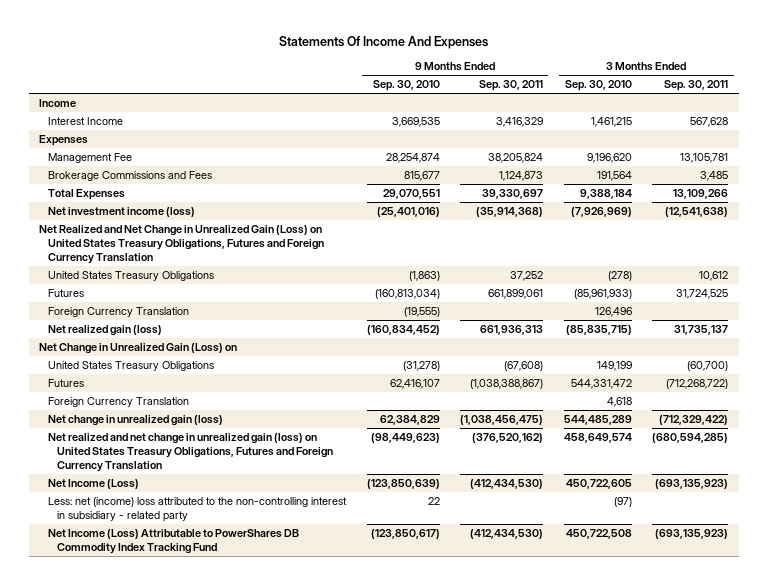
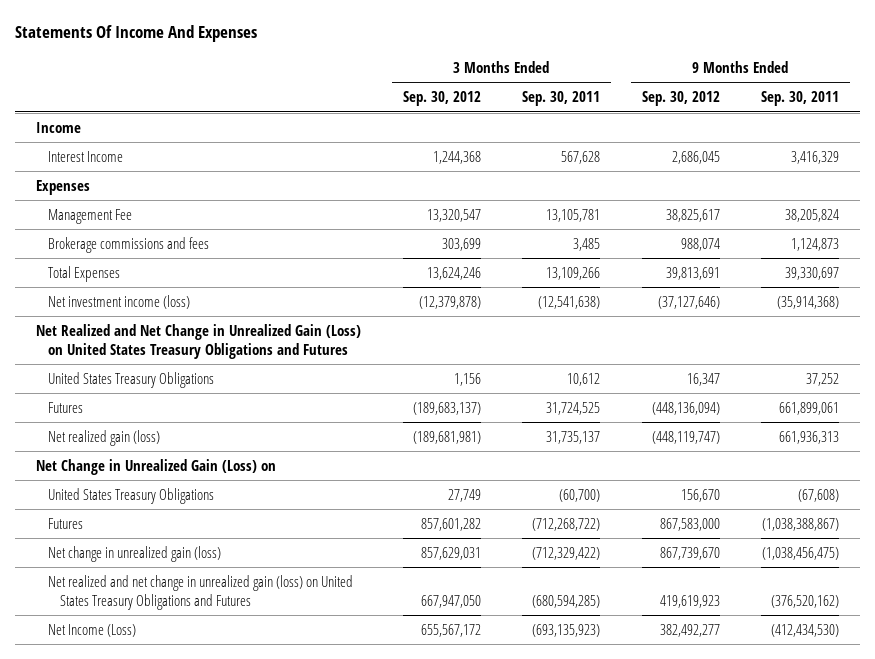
[372,80,440,92] Sep. 30, 2010 -> none
[564,80,632,92] Sep. 30, 2010 -> none
none -> [402,91,481,107] Sep. 30, 2012
none -> [641,91,720,107] Sep. 30, 2012
[48,171,213,182] Brokerage Commissions and Fees -> [48,236,210,253] Brokerage commissions and fees
[39,225,325,264] Net Realized and Net Change in Unrealized Gain (Loss) on United States Treasury Obligations, Futures and Foreign Currency Translation -> [36,323,362,359] Net Realized and Net Change in Unrealized Gain (Loss) on United States Treasury Obligations and Futures
[48,307,190,318] Foreign Currency Translation -> none
[48,397,190,408] Foreign Currency Translation -> none
[48,433,334,472] Net realized and net change in unrealized gain (loss) on United States Treasury Obligations, Futures and Foreign Currency Translation -> [48,574,354,610] Net realized and net change in unrealized gain (loss) on United States Treasury Obligations and Futures
[48,497,348,522] Less: net (income) loss attributed to the non-controlling interest in subsidiary - related party -> none
[48,529,300,554] Net Income (Loss) Attributable to PowerShares DB Commodity Index Tracking Fund -> none

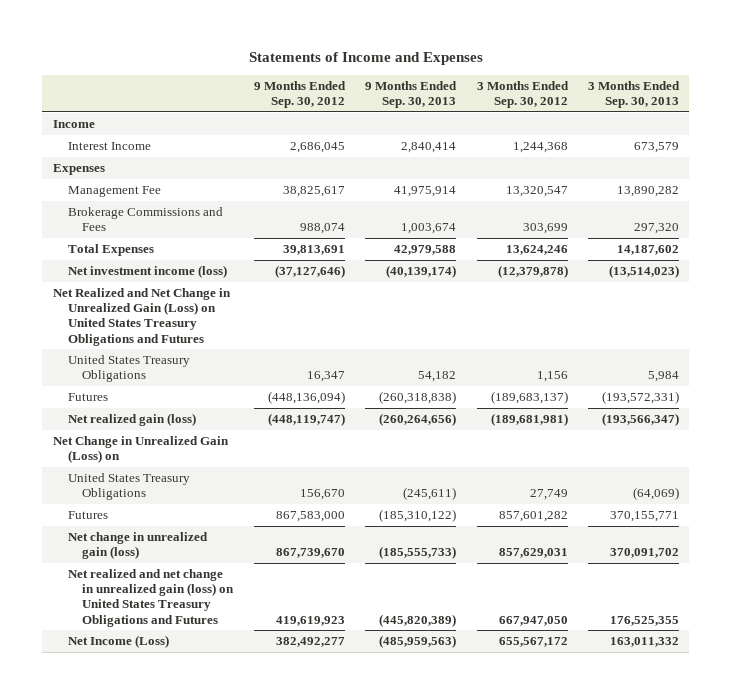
[15,25,258,43] Statements Of Income And Expenses -> [248,52,483,66] Statements of Income and Expenses
[522,91,601,107] Sep. 30, 2011 -> none
[761,91,840,107] Sep. 30, 2011 -> none
none -> [365,81,458,109] 9 Months Ended Sep. 30, 2013
none -> [587,81,680,109] 3 Months Ended Sep. 30, 2013
[48,236,210,253] Brokerage commissions and fees -> [67,206,223,232] Brokerage Commissions and Fees

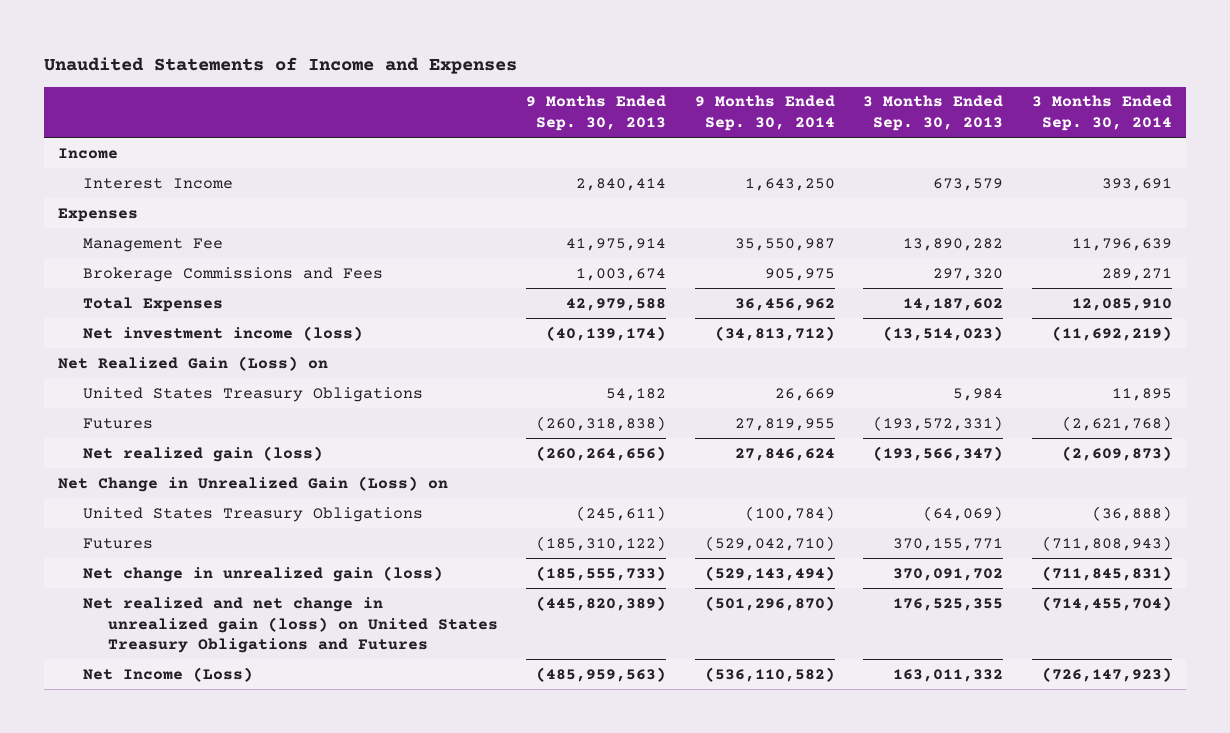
[248,52,483,66] Statements of Income and Expenses -> [44,57,518,75] Unaudited Statements of Income and Expenses
[253,81,346,109] 9 Months Ended Sep. 30, 2012 -> none
[476,81,569,109] 3 Months Ended Sep. 30, 2012 -> none
none -> [694,95,835,132] 9 Months Ended Sep. 30, 2014
none -> [1031,95,1172,132] 3 Months Ended Sep. 30, 2014
[52,287,231,346] Net Realized and Net Change in Unrealized Gain (Loss) on United States Treasury Obligations and Futures -> [58,355,329,371] Net Realized Gain (Loss) on

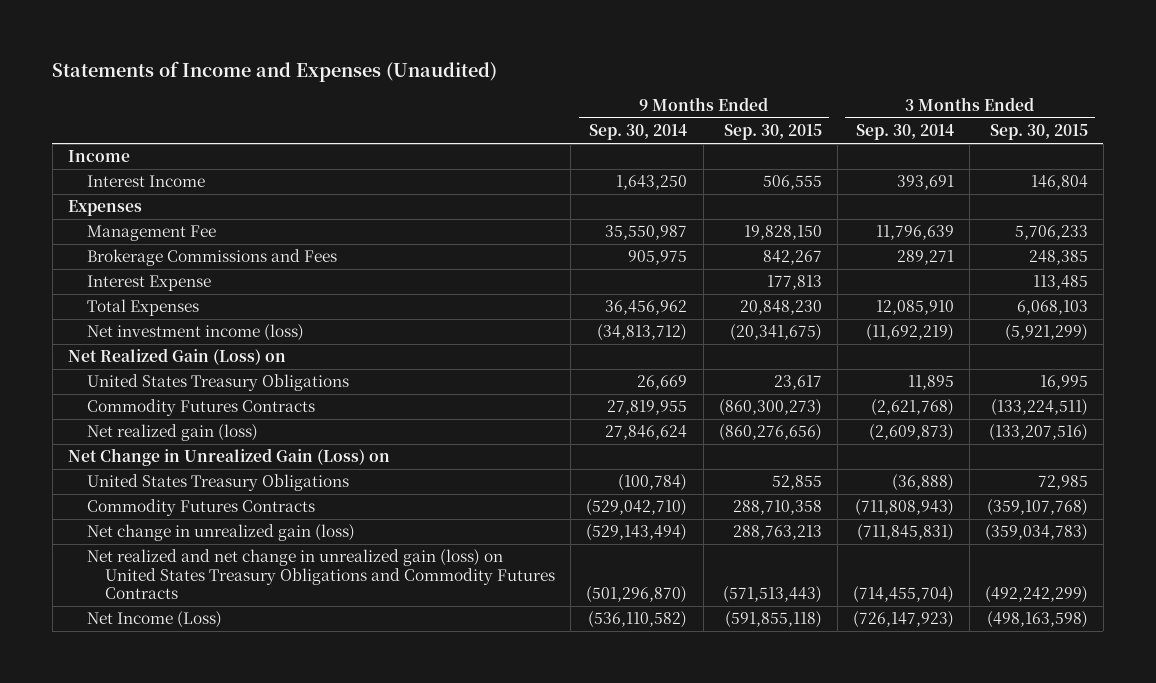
[44,57,518,75] Unaudited Statements of Income and Expenses -> [52,60,498,82] Statements of Income and Expenses (Unaudited)
[526,95,667,132] 9 Months Ended Sep. 30, 2013 -> none
[863,95,1004,132] 3 Months Ended Sep. 30, 2013 -> none
none -> [723,124,822,141] Sep. 30, 2015
none -> [989,124,1088,141] Sep. 30, 2015
none -> [86,275,211,292] Interest Expense
[82,417,153,429] Futures -> [86,399,315,417] Commodity Futures Contracts
[82,537,153,549] Futures -> [86,499,315,517] Commodity Futures Contracts
[82,596,498,654] Net realized and net change in unrealized gain (loss) on United States Treasury Obligations and Futures -> [86,549,556,600] Net realized and net change in unrealized gain (loss) on United States Treasury Obligations and Commodity Futures Contracts

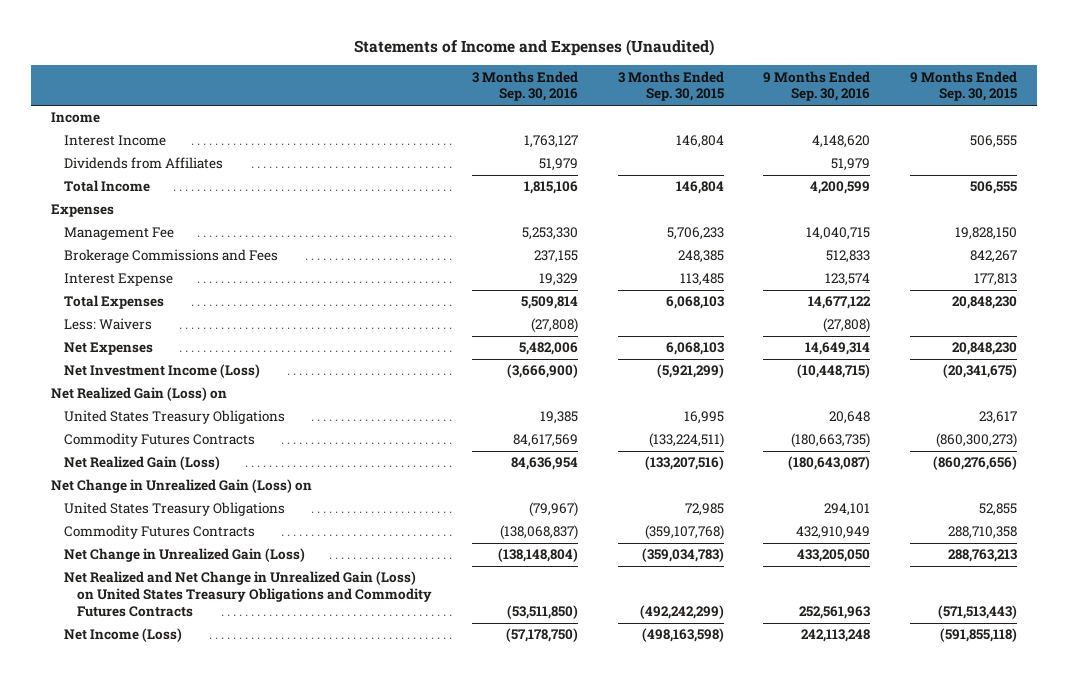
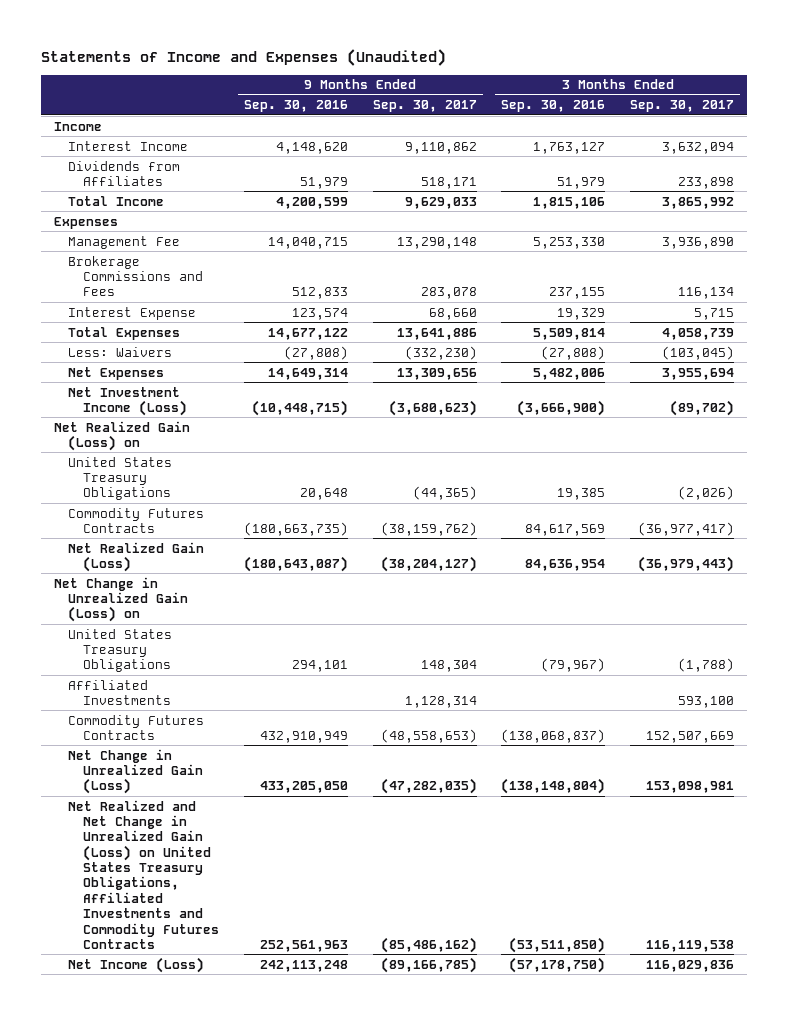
[617,70,724,102] 3 Months Ended Sep. 30, 2015 -> none
[910,70,1018,102] 9 Months Ended Sep. 30, 2015 -> none
none -> [372,100,477,113] Sep. 30, 2017
none -> [630,100,735,113] Sep. 30, 2017
none -> [68,679,172,705] Affiliated Investments
[63,571,433,618] Net Realized and Net Change in Unrealized Gain (Loss) on United States Treasury Obligations and Commodity Futures Contracts -> [68,799,220,949] Net Realized and Net Change in Unrealized Gain (Loss) on United States Treasury Obligations, Affiliated Investments and Commodity Futures Contracts

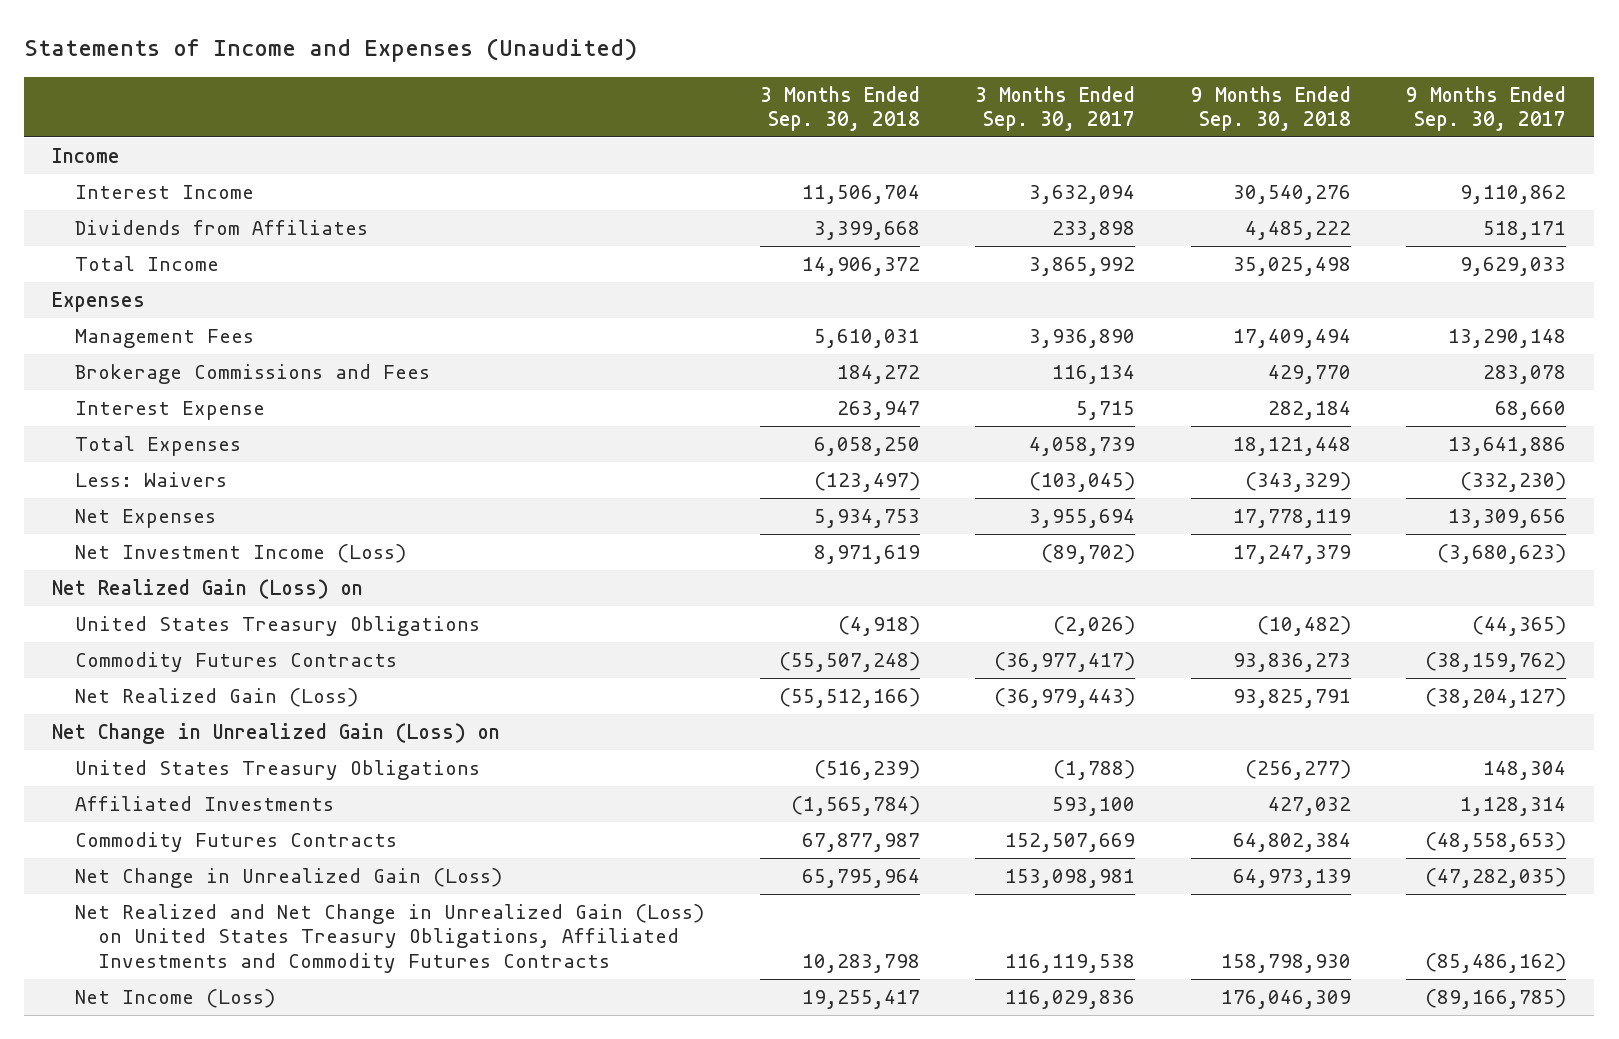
[243,100,348,113] Sep. 30, 2016 -> none
[501,100,606,113] Sep. 30, 2016 -> none
none -> [759,85,920,132] 3 Months Ended Sep. 30, 2018
none -> [1190,85,1351,132] 9 Months Ended Sep. 30, 2018
[68,235,181,249] Management Fee -> [75,328,255,348] Management Fees

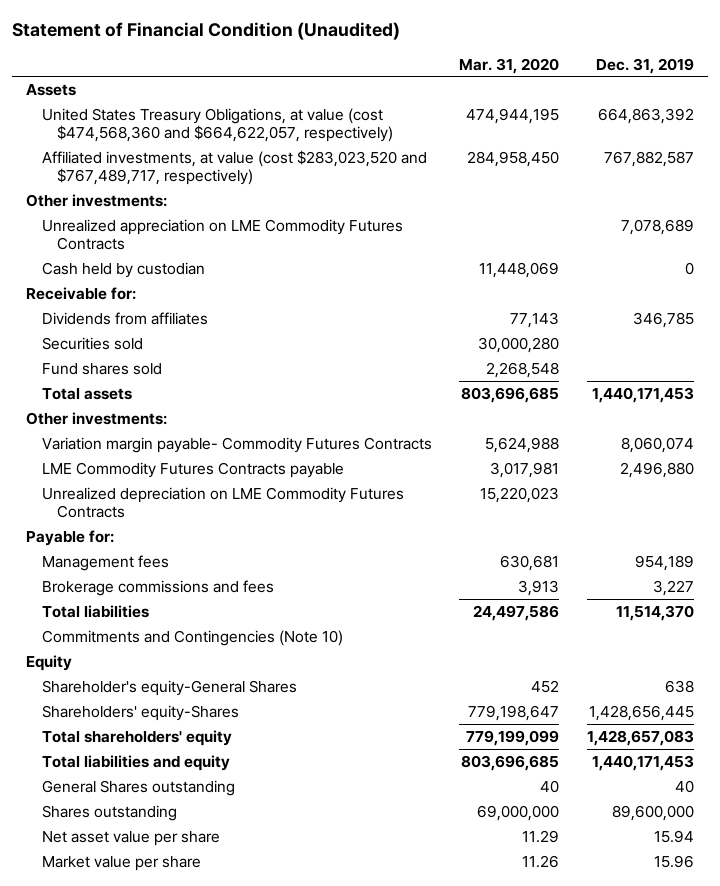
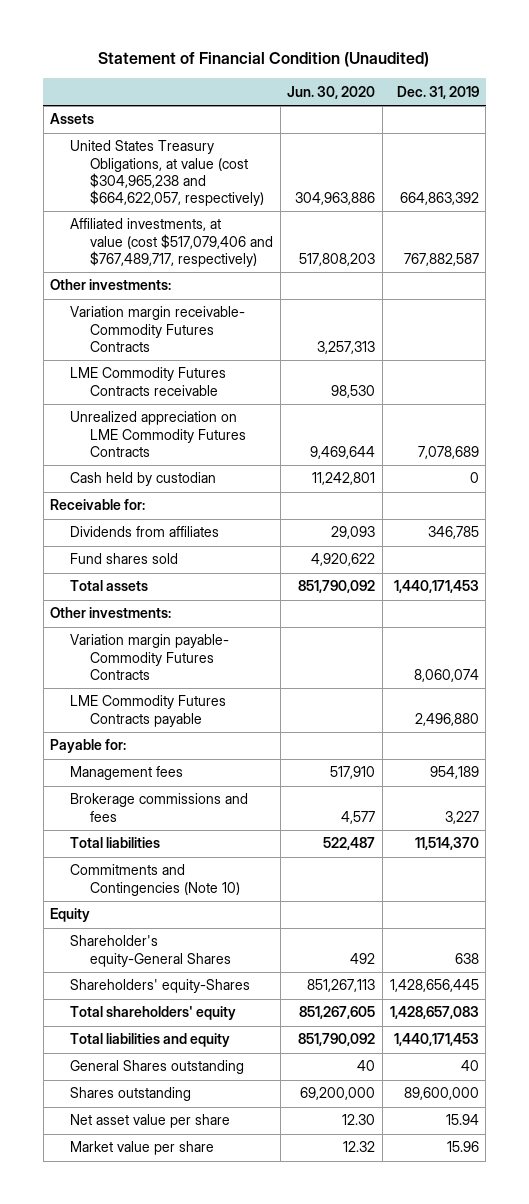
[459,57,560,74] Mar. 31, 2020 -> none
none -> [287,85,376,99] Jun. 30, 2020
[41,107,393,143] United States Treasury Obligations, at value (cost $474,568,360 and $664,622,057, respectively) -> [70,140,265,207] United States Treasury Obligations, at value (cost $304,965,238 and $664,622,057, respectively)
[41,149,427,186] Affiliated investments, at value (cost $283,023,520 and $767,489,717, respectively) -> [70,218,274,267] Affiliated investments, at value (cost $517,079,406 and $767,489,717, respectively)
none -> [70,306,246,352] Variation margin receivable- Commodity Futures Contracts
none -> [70,367,227,396] LME Commodity Futures Contracts receivable
[41,336,143,350] Securities sold -> none
[41,486,404,519] Unrealized depreciation on LME Commodity Futures Contracts -> none

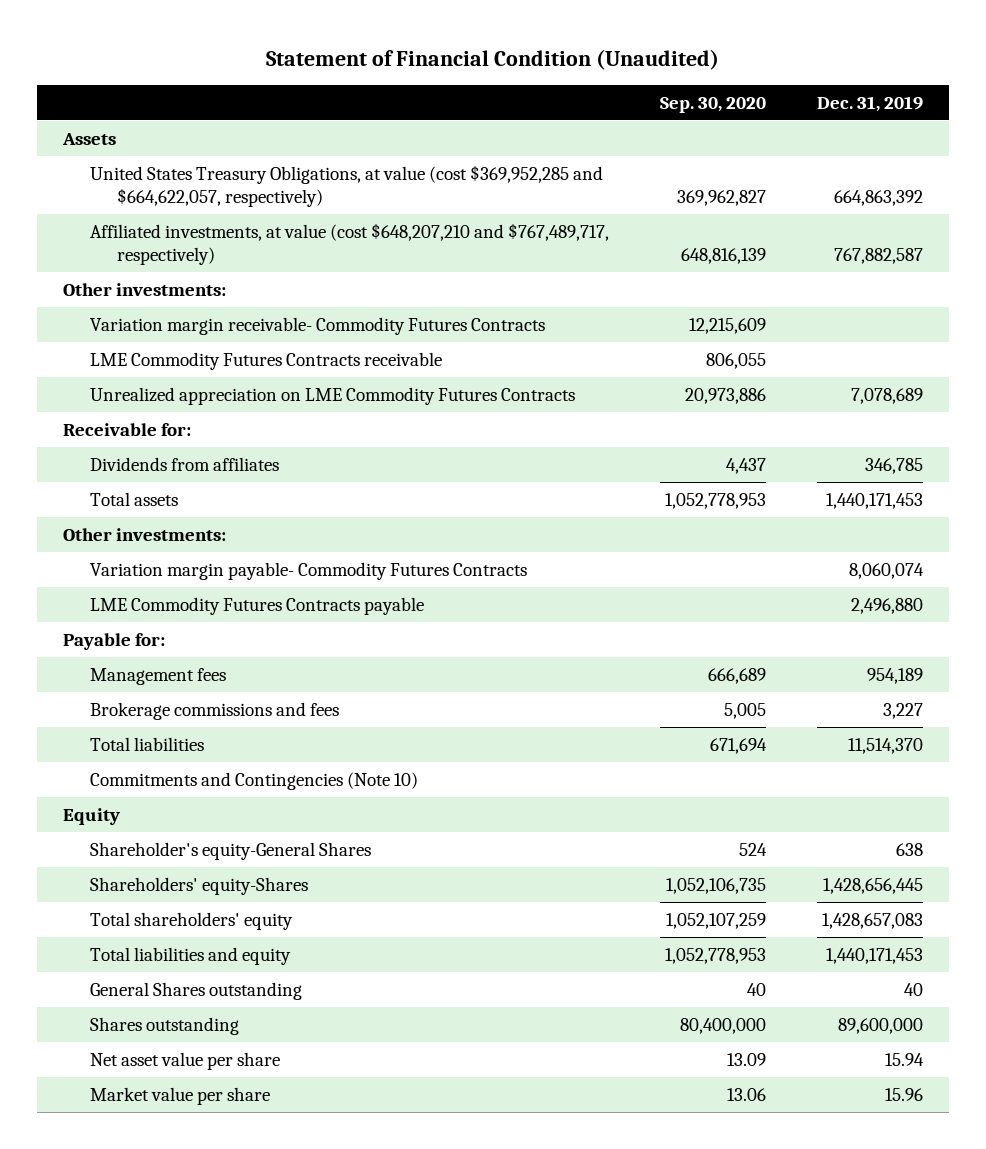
[287,85,376,99] Jun. 30, 2020 -> none
none -> [660,96,767,113] Sep. 30, 2020
[70,140,265,207] United States Treasury Obligations, at value (cost $304,965,238 and $664,622,057, respectively) -> [89,164,603,208] United States Treasury Obligations, at value (cost $369,952,285 and $664,622,057, respectively)
[70,218,274,267] Affiliated investments, at value (cost $517,079,406 and $767,489,717, respectively) -> [89,222,609,266] Affiliated investments, at value (cost $648,207,210 and $767,489,717, respectively)
[70,472,217,487] Cash held by custodian -> none
[70,553,179,565] Fund shares sold -> none

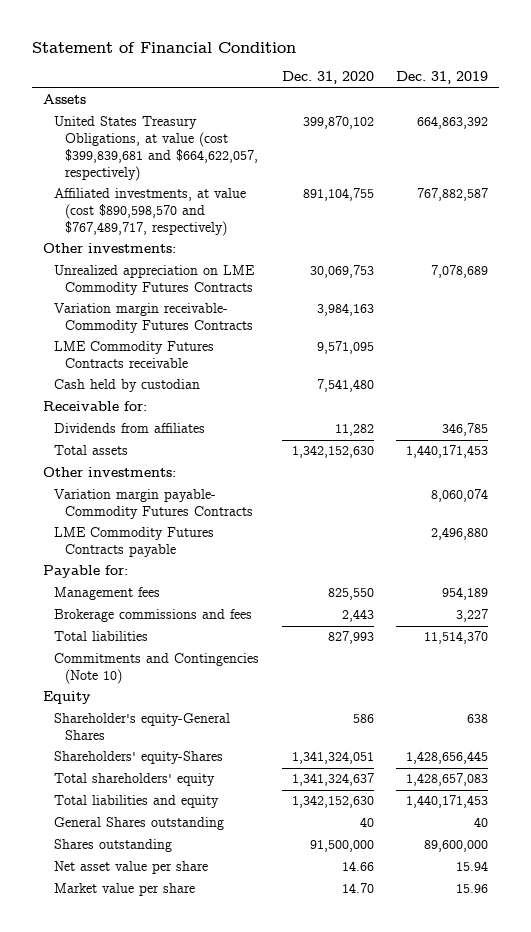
[266,49,720,71] Statement of Financial Condition (Unaudited) -> [31,41,296,53] Statement of Financial Condition
[660,96,767,113] Sep. 30, 2020 -> none
none -> [281,71,374,85] Dec. 31, 2020
[89,164,603,208] United States Treasury Obligations, at value (cost $369,952,285 and $664,622,057, respectively) -> [54,116,259,181] United States Treasury Obligations, at value (cost $399,839,681 and $664,622,057, respectively)
[89,222,609,266] Affiliated investments, at value (cost $648,207,210 and $767,489,717, respectively) -> [54,188,247,236] Affiliated investments, at value (cost $890,598,570 and $767,489,717, respectively)
[89,386,575,405] Unrealized appreciation on LME Commodity Futures Contracts -> [54,265,256,296] Unrealized appreciation on LME Commodity Futures Contracts
none -> [54,379,201,393] Cash held by custodian

